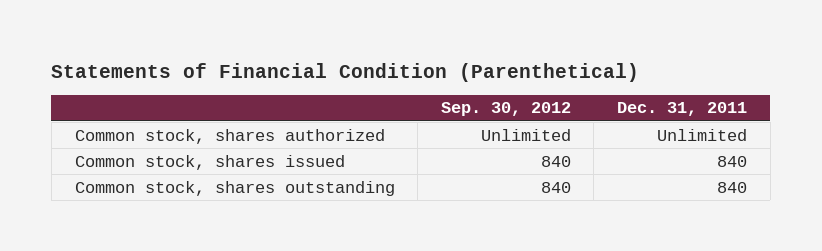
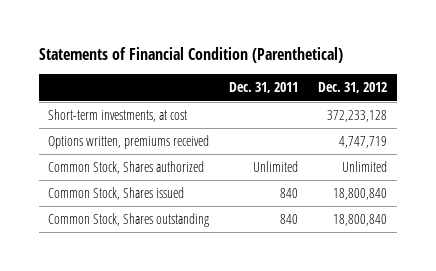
[440,102,571,117] Sep. 30, 2012 -> none
none -> [318,82,388,94] Dec. 31, 2012
none -> [48,109,188,123] Short-term investments, at cost
none -> [48,135,210,150] Options written, premiums received
[74,128,385,144] Common stock, shares authorized -> [48,161,205,175] Common Stock, Shares authorized
[74,154,345,170] Common stock, shares issued -> [48,187,185,201] Common Stock, Shares issued
[74,180,395,196] Common stock, shares outstanding -> [48,213,210,228] Common Stock, Shares outstanding

